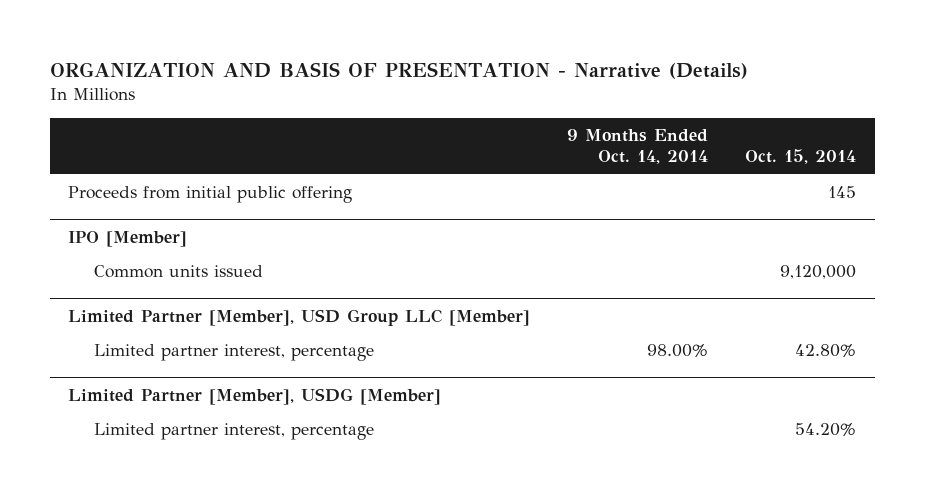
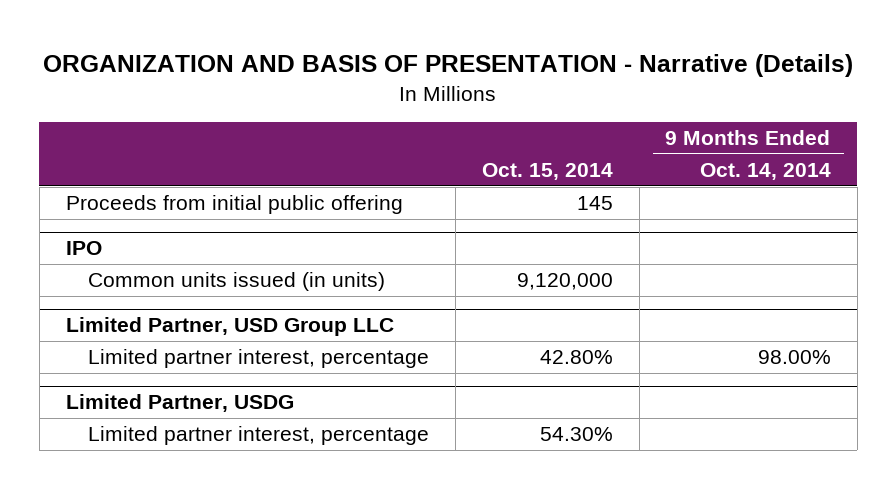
[68,230,188,247] IPO [Member] -> [65,241,102,256] IPO
[93,265,263,279] Common units issued -> [88,272,386,292] Common units issued (in units)
[68,308,531,326] Limited Partner [Member], USD Group LLC [Member] -> [65,317,394,337] Limited Partner, USD Group LLC
[68,387,442,405] Limited Partner [Member], USDG [Member] -> [65,394,294,413] Limited Partner, USDG
[795,423,857,437] 54.20% -> [540,427,614,442] 54.30%

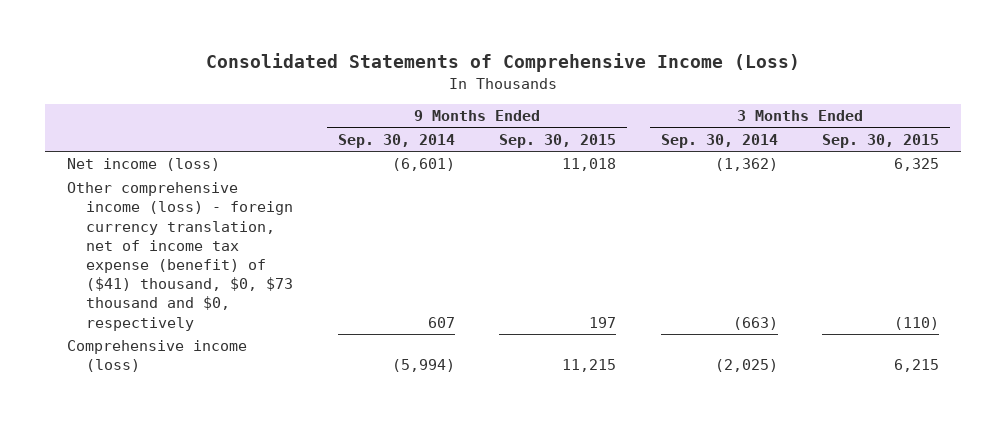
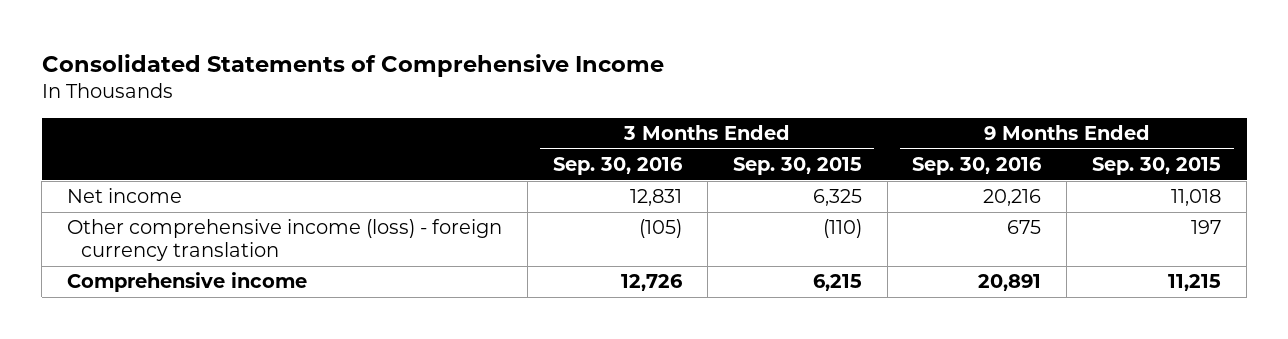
[206,53,801,73] Consolidated Statements of Comprehensive Income (Loss) -> [41,53,664,77] Consolidated Statements of Comprehensive Income
[337,133,455,148] Sep. 30, 2014 -> none
[660,133,778,148] Sep. 30, 2014 -> none
none -> [552,157,683,176] Sep. 30, 2016
none -> [912,157,1043,176] Sep. 30, 2016
[67,158,221,172] Net income (loss) -> [66,188,182,204] Net income
[67,182,294,331] Other comprehensive income (loss) - foreign currency translation, net of income tax expense (benefit) of ($41) thousand, $0, $73 thousand and $0, respectively -> [66,219,502,262] Other comprehensive income (loss) - foreign currency translation
[67,340,248,373] Comprehensive income (loss) -> [66,272,307,293] Comprehensive income

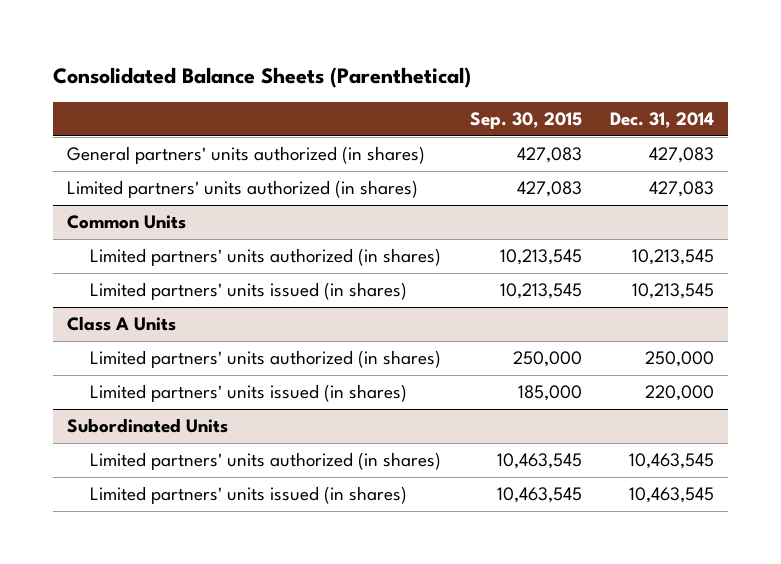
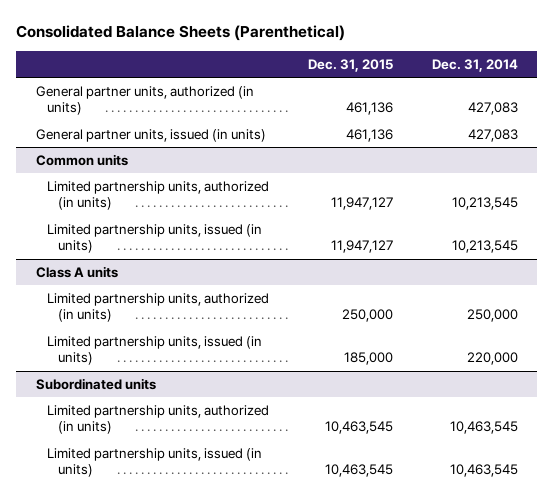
[469,112,582,130] Sep. 30, 2015 -> none
none -> [307,58,393,72] Dec. 31, 2015
[67,146,426,165] General partners' units authorized (in shares) -> [35,85,254,116] General partner units, authorized (in units)
[67,180,419,199] Limited partners' units authorized (in shares) -> [35,128,266,142] General partner units, issued (in units)
[67,215,187,230] Common Units -> [35,153,128,166] Common units
[90,248,442,267] Limited partners' units authorized (in shares) -> [46,180,269,211] Limited partnership units, authorized (in units)
[90,282,408,301] Limited partners' units issued (in shares) -> [46,223,262,254] Limited partnership units, issued (in units)
[67,316,177,332] Class A Units -> [35,265,118,278] Class A units
[90,350,442,369] Limited partners' units authorized (in shares) -> [46,292,269,323] Limited partnership units, authorized (in units)
[90,384,408,403] Limited partners' units issued (in shares) -> [46,335,262,366] Limited partnership units, issued (in units)
[67,418,229,434] Subordinated Units -> [35,377,156,390] Subordinated units
[90,452,442,471] Limited partners' units authorized (in shares) -> [46,404,269,435] Limited partnership units, authorized (in units)
[90,486,408,505] Limited partners' units issued (in shares) -> [46,447,262,478] Limited partnership units, issued (in units)

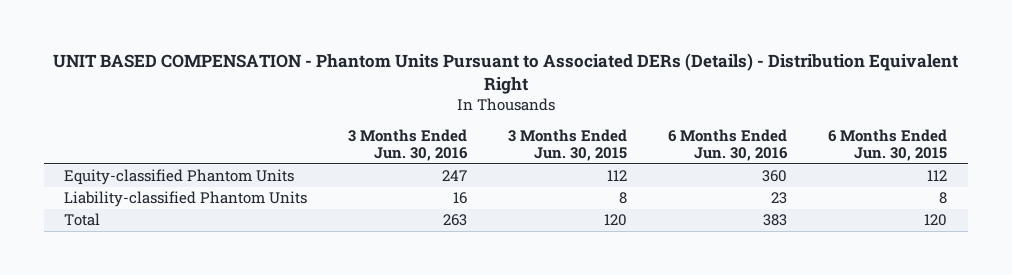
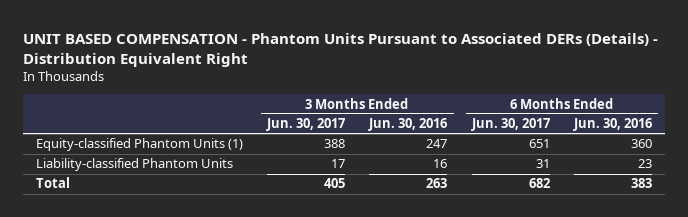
[508,128,628,162] 3 Months Ended Jun. 30, 2015 -> none
[828,128,948,162] 6 Months Ended Jun. 30, 2015 -> none
none -> [266,118,346,132] Jun. 30, 2017
none -> [470,118,550,132] Jun. 30, 2017
[64,169,295,186] Equity-classified Phantom Units -> [35,138,243,152] Equity-classified Phantom Units (1)

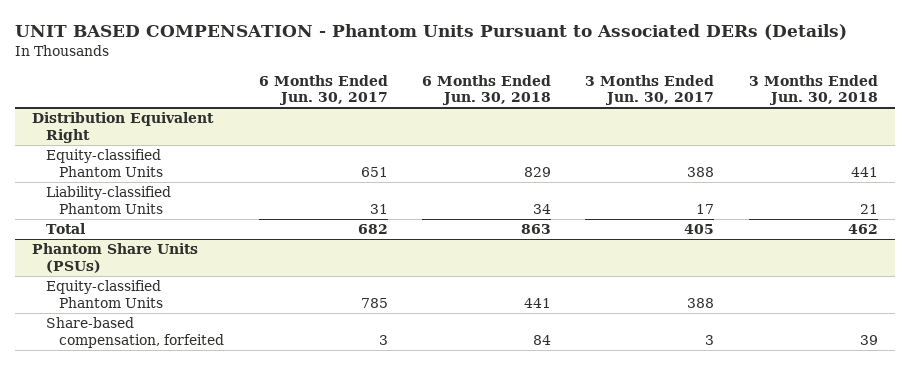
[23,32,659,67] UNIT BASED COMPENSATION - Phantom Units Pursuant to Associated DERs (Details) - Distribution Equivalent Right -> [14,23,847,40] UNIT BASED COMPENSATION - Phantom Units Pursuant to Associated DERs (Details)
[368,118,448,132] Jun. 30, 2016 -> none
[573,118,653,132] Jun. 30, 2016 -> none
none -> [421,74,551,106] 6 Months Ended Jun. 30, 2018
none -> [748,74,878,106] 3 Months Ended Jun. 30, 2018
none -> [32,112,215,144] Distribution Equivalent Right
[35,138,243,152] Equity-classified Phantom Units (1) -> [45,149,164,178] Equity-classified Phantom Units
none -> [32,243,199,274] Phantom Share Units (PSUs)
none -> [45,280,164,309] Equity-classified Phantom Units
none -> [45,317,225,349] Share-based compensation, forfeited

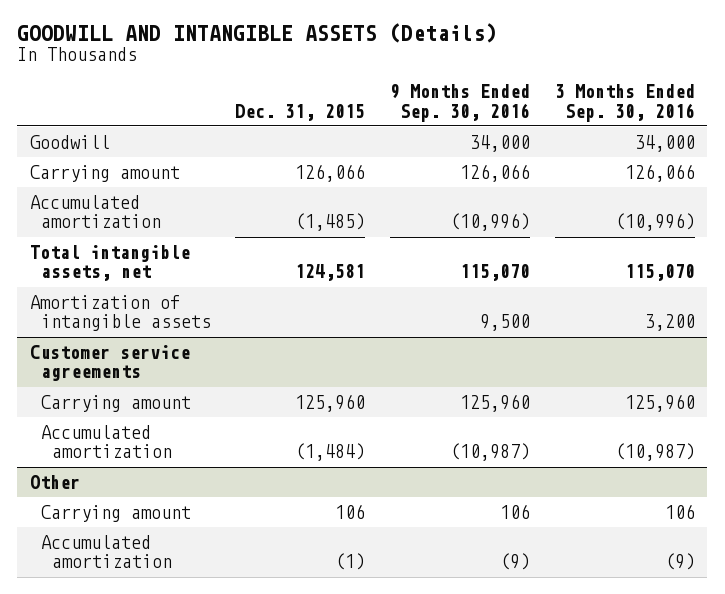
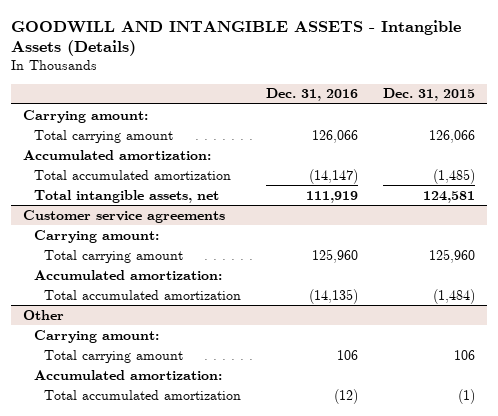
[17,22,498,43] GOODWILL AND INTANGIBLE ASSETS (Details) -> [10,19,461,57] GOODWILL AND INTANGIBLE ASSETS - Intangible Assets (Details)
[390,84,531,122] 9 Months Ended Sep. 30, 2016 -> none
[554,84,695,122] 3 Months Ended Sep. 30, 2016 -> none
none -> [265,88,358,102] Dec. 31, 2016
[29,134,110,149] Goodwill -> none
none -> [23,109,149,123] Carrying amount:
[29,164,180,182] Carrying amount -> [33,129,173,143] Total carrying amount
none -> [23,149,212,160] Accumulated amortization:
[29,194,161,229] Accumulated amortization -> [33,169,231,180] Total accumulated amortization
[29,294,211,332] Amortization of intangible assets -> none
none -> [33,229,159,243] Carrying amount:
[40,394,191,412] Carrying amount -> [44,249,184,263] Total carrying amount
none -> [33,269,222,280] Accumulated amortization:
[40,424,172,459] Accumulated amortization -> [44,289,242,300] Total accumulated amortization
none -> [33,329,159,343] Carrying amount:
[40,504,191,522] Carrying amount -> [44,349,184,363] Total carrying amount
none -> [33,369,222,380] Accumulated amortization:
[40,534,172,569] Accumulated amortization -> [44,389,242,400] Total accumulated amortization

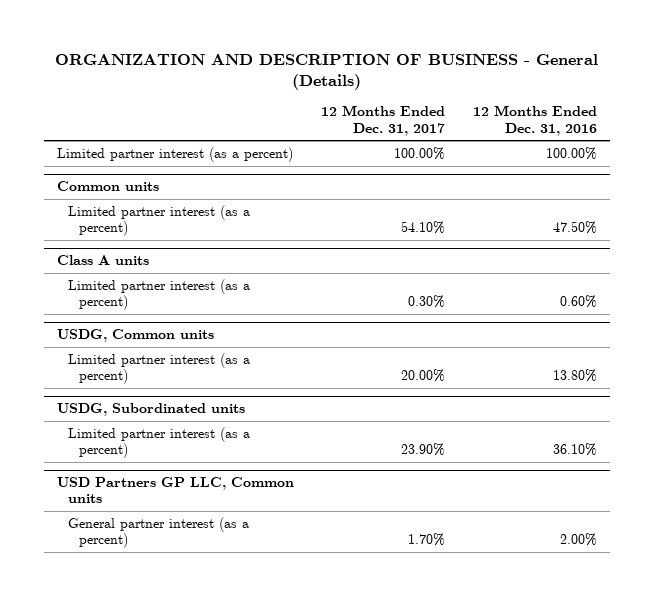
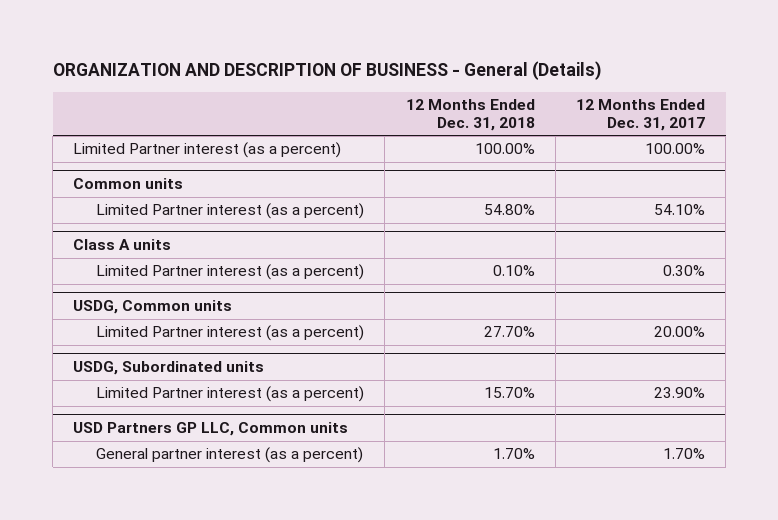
[472,105,597,136] 12 Months Ended Dec. 31, 2016 -> none
none -> [405,98,535,131] 12 Months Ended Dec. 31, 2018
[57,147,294,163] Limited partner interest (as a percent) -> [73,142,342,159] Limited Partner interest (as a percent)
[67,205,250,237] Limited partner interest (as a percent) -> [96,203,365,220] Limited Partner interest (as a percent)
[67,279,250,311] Limited partner interest (as a percent) -> [96,264,365,281] Limited Partner interest (as a percent)
[67,353,250,385] Limited partner interest (as a percent) -> [96,325,365,342] Limited Partner interest (as a percent)
[67,427,250,459] Limited partner interest (as a percent) -> [96,386,365,403] Limited Partner interest (as a percent)

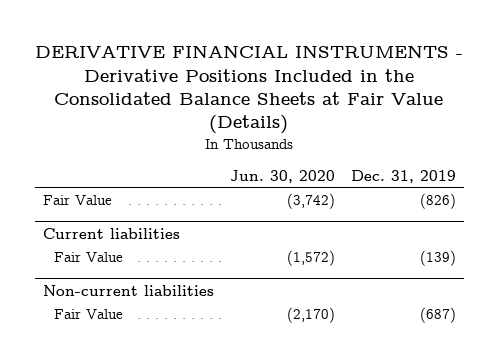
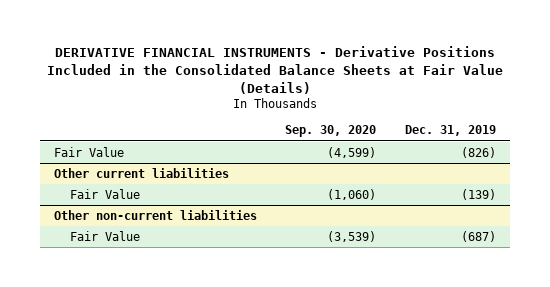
[229,169,335,183] Jun. 30, 2020 -> none
none -> [285,125,377,138] Sep. 30, 2020
[42,227,180,239] Current liabilities -> [53,167,229,178] Other current liabilities
[42,284,214,296] Non-current liabilities -> [53,209,257,220] Other non-current liabilities

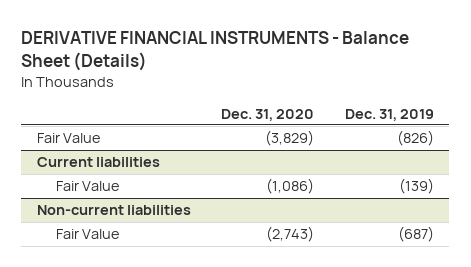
[46,46,503,94] DERIVATIVE FINANCIAL INSTRUMENTS - Derivative Positions Included in the Consolidated Balance Sheets at Fair Value (Details) -> [21,31,410,71] DERIVATIVE FINANCIAL INSTRUMENTS - Balance Sheet (Details)
[285,125,377,138] Sep. 30, 2020 -> none
none -> [221,108,315,121] Dec. 31, 2020
[53,167,229,178] Other current liabilities -> [36,157,160,168] Current liabilities
[53,209,257,220] Other non-current liabilities -> [36,205,191,216] Non-current liabilities

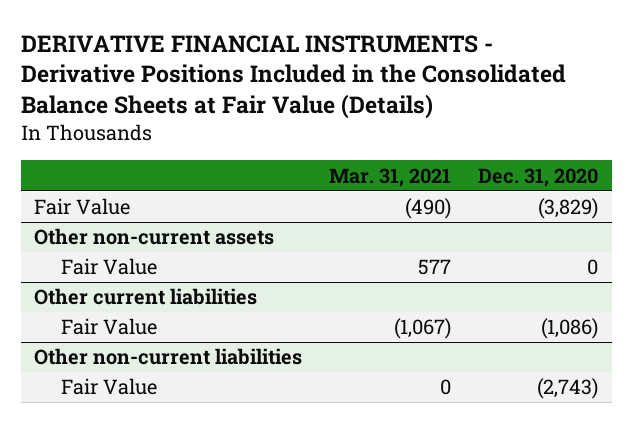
[21,31,410,71] DERIVATIVE FINANCIAL INSTRUMENTS - Balance Sheet (Details) -> [20,34,566,120] DERIVATIVE FINANCIAL INSTRUMENTS - Derivative Positions Included in the Consolidated Balance Sheets at Fair Value (Details)
[345,108,435,121] Dec. 31, 2019 -> none
none -> [329,167,452,187] Mar. 31, 2021
none -> [34,228,275,246] Other non-current assets
none -> [61,258,158,276] Fair Value
[36,157,160,168] Current liabilities -> [34,288,258,306] Other current liabilities
[36,205,191,216] Non-current liabilities -> [34,348,303,366] Other non-current liabilities

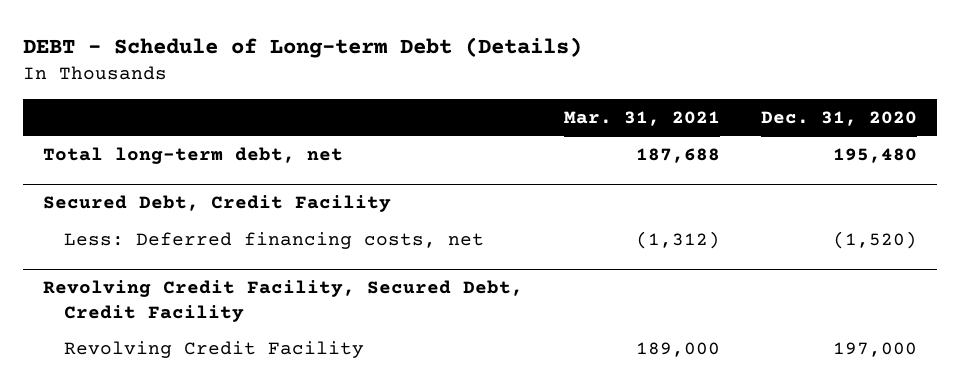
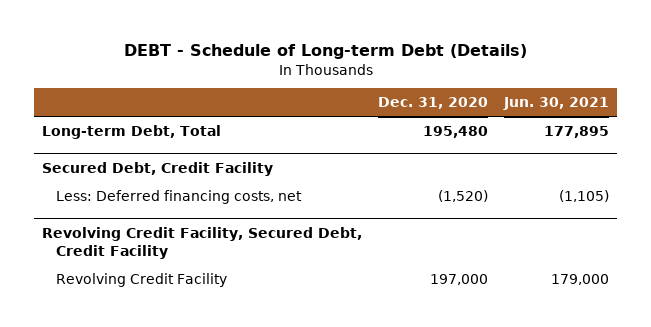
[564,110,721,126] Mar. 31, 2021 -> none
none -> [502,97,609,111] Jun. 30, 2021
[43,146,344,164] Total long-term debt, net -> [42,125,222,140] Long-term Debt, Total

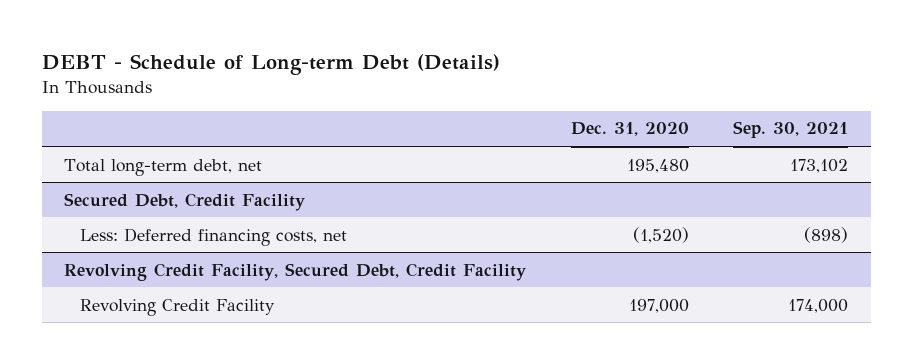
[502,97,609,111] Jun. 30, 2021 -> none
none -> [733,121,849,139] Sep. 30, 2021
[42,125,222,140] Long-term Debt, Total -> [64,158,263,176] Total long-term debt, net

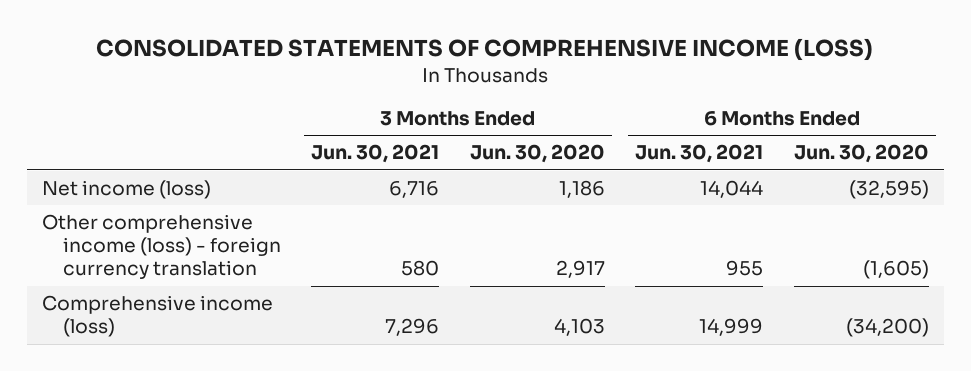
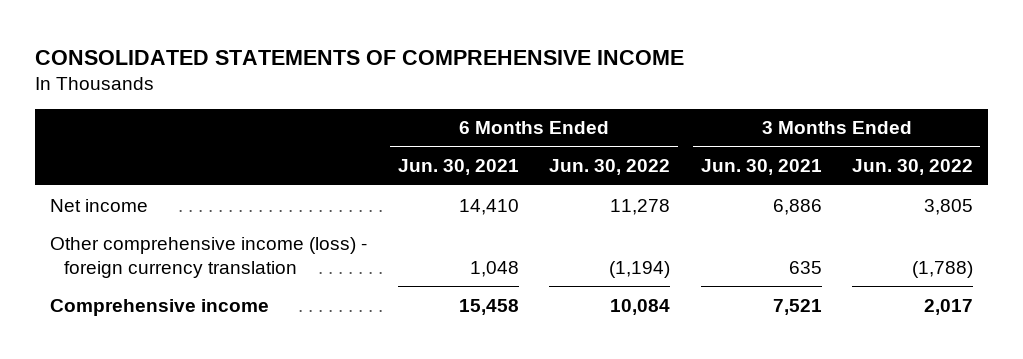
[96,38,874,62] CONSOLIDATED STATEMENTS OF COMPREHENSIVE INCOME (LOSS) -> [35,49,685,65] CONSOLIDATED STATEMENTS OF COMPREHENSIVE INCOME
[469,144,605,164] Jun. 30, 2020 -> none
[793,144,929,164] Jun. 30, 2020 -> none
none -> [549,159,671,176] Jun. 30, 2022
none -> [851,159,973,176] Jun. 30, 2022
[42,180,212,200] Net income (loss) -> [50,198,149,212] Net income
[389,181,440,199] 6,716 -> [772,198,822,215] 6,886
[700,180,764,199] 14,044 -> [458,198,519,215] 14,410
[401,260,440,277] 580 -> [788,260,822,274] 635
[726,260,764,277] 955 -> [469,260,519,277] 1,048
[42,295,274,338] Comprehensive income (loss) -> [50,298,270,316] Comprehensive income
[385,318,440,337] 7,296 -> [772,298,822,315] 7,521
[699,318,764,337] 14,999 -> [458,298,519,315] 15,458

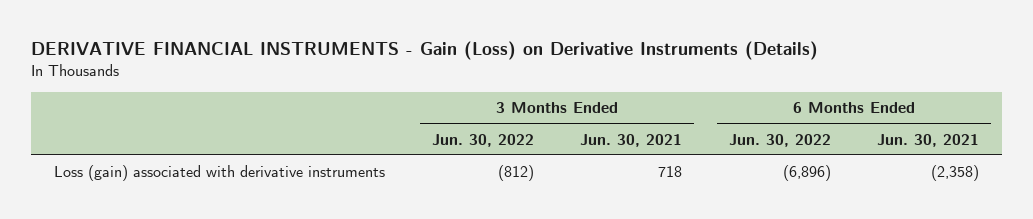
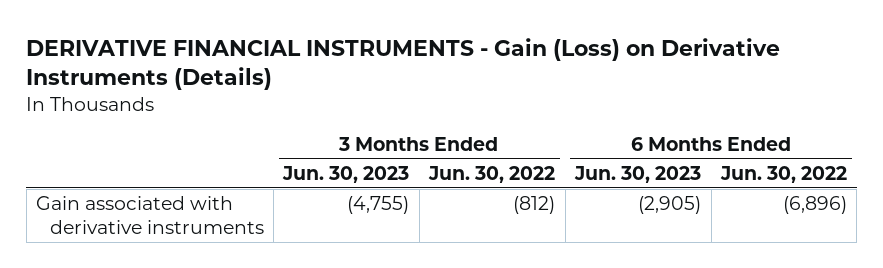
[580,133,683,147] Jun. 30, 2021 -> none
[877,133,980,147] Jun. 30, 2021 -> none
none -> [282,166,410,184] Jun. 30, 2023
none -> [574,166,702,184] Jun. 30, 2023
[54,165,386,182] Loss (gain) associated with derivative instruments -> [36,196,264,235] Gain associated with derivative instruments

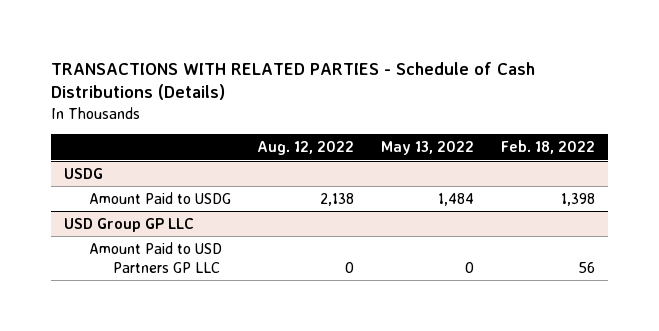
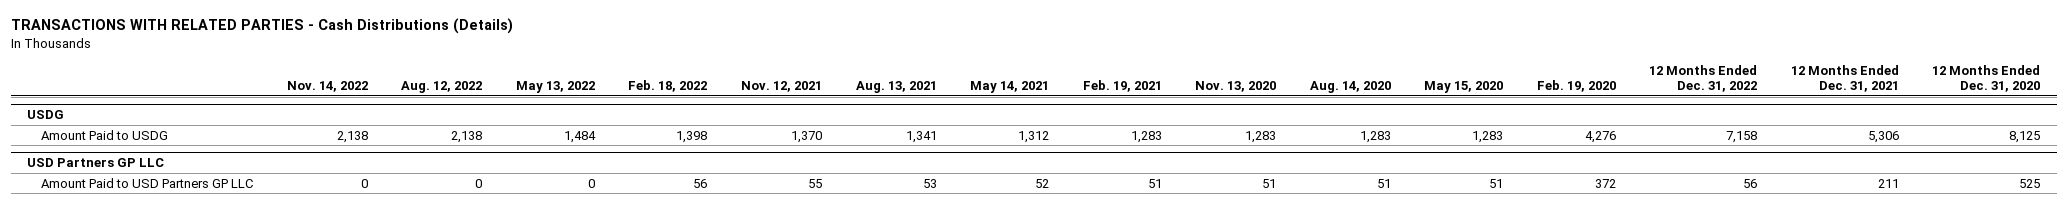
[50,61,535,101] TRANSACTIONS WITH RELATED PARTIES - Schedule of Cash Distributions (Details) -> [10,18,513,35] TRANSACTIONS WITH RELATED PARTIES - Cash Distributions (Details)
none -> [286,80,368,92] Nov. 14, 2022
none -> [741,80,823,92] Nov. 12, 2021
none -> [855,80,937,93] Aug. 13, 2021
none -> [970,80,1050,93] May 14, 2021
none -> [1082,79,1162,92] Feb. 19, 2021
none -> [1195,80,1277,92] Nov. 13, 2020
none -> [1309,80,1391,93] Aug. 14, 2020
none -> [1424,80,1504,93] May 15, 2020
none -> [1536,79,1616,92] Feb. 19, 2020
none -> [1649,65,1758,92] 12 Months Ended Dec. 31, 2022
none -> [1790,65,1899,92] 12 Months Ended Dec. 31, 2021
none -> [1932,65,2041,92] 12 Months Ended Dec. 31, 2020
[64,217,195,232] USD Group GP LLC -> [27,158,165,168] USD Partners GP LLC

